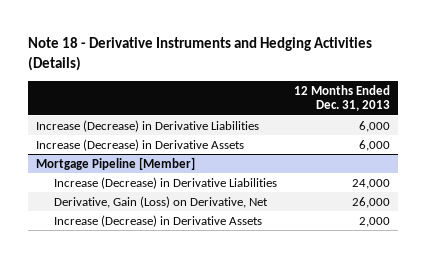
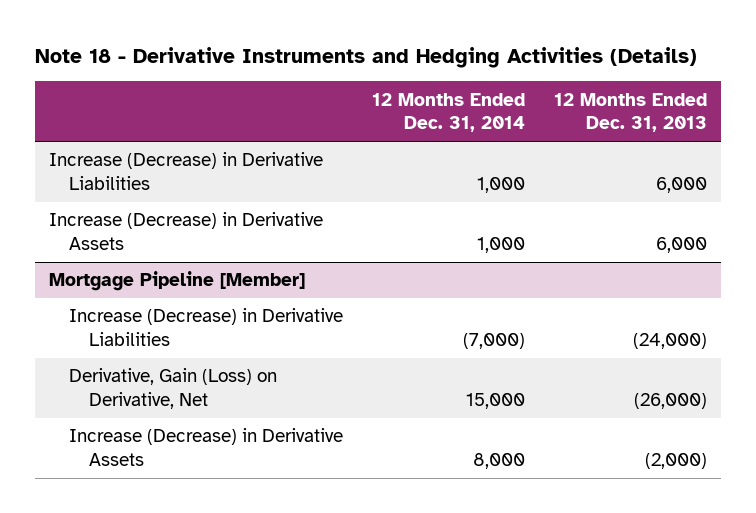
none -> [371,92,525,133] 12 Months Ended Dec. 31, 2014
[351,178,390,189] 24,000 -> [632,332,707,349] (24,000)
[351,196,390,208] 26,000 -> [633,392,707,409] (26,000)
[358,216,390,227] 2,000 -> [644,452,707,469] (2,000)

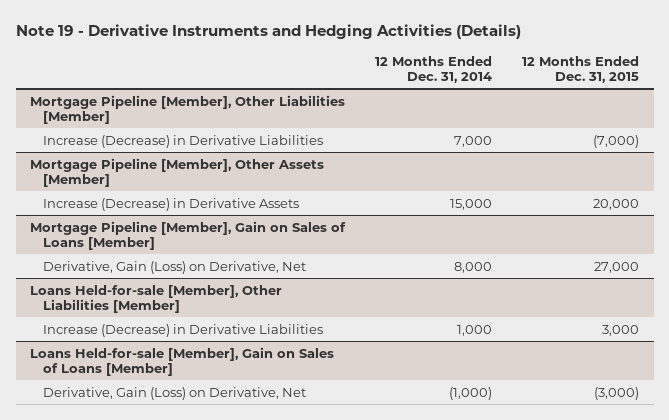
[34,47,697,69] Note 18 - Derivative Instruments and Hedging Activities (Details) -> [15,23,521,39] Note 19 - Derivative Instruments and Hedging Activities (Details)
[553,92,707,133] 12 Months Ended Dec. 31, 2013 -> none
none -> [521,55,639,83] 12 Months Ended Dec. 31, 2015
none -> [30,94,346,124] Mortgage Pipeline [Member], Other Liabilities [Member]
none -> [42,134,323,148] Increase (Decrease) in Derivative Liabilities
none -> [30,157,325,187] Mortgage Pipeline [Member], Other Assets [Member]
none -> [42,197,299,211] Increase (Decrease) in Derivative Assets
none -> [30,220,347,250] Mortgage Pipeline [Member], Gain on Sales of Loans [Member]
none -> [42,260,306,274] Derivative, Gain (Loss) on Derivative, Net
none -> [30,284,283,313] Loans Held-for-sale [Member], Other Liabilities [Member]
[49,212,324,250] Increase (Decrease) in Derivative Assets -> none
[49,271,306,292] Mortgage Pipeline [Member] -> none
[68,308,343,346] Increase (Decrease) in Derivative Liabilities -> none
[68,428,343,466] Increase (Decrease) in Derivative Assets -> none
none -> [30,346,335,376] Loans Held-for-sale [Member], Gain on Sales of Loans [Member]
[465,392,525,409] 15,000 -> [449,386,493,400] (1,000)

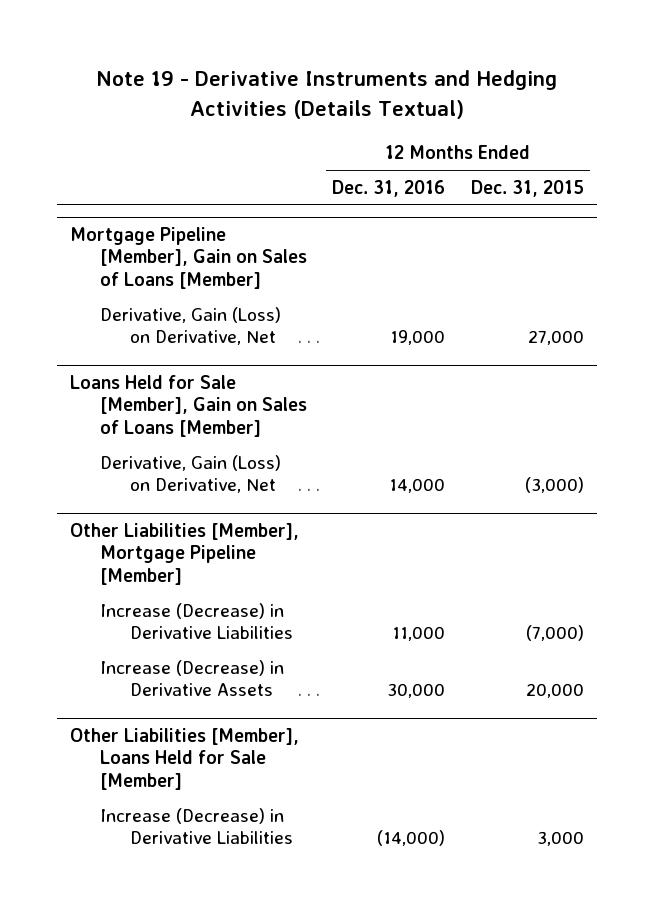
[15,23,521,39] Note 19 - Derivative Instruments and Hedging Activities (Details) -> [95,70,557,120] Note 19 - Derivative Instruments and Hedging Activities (Details Textual)
[375,55,493,83] 12 Months Ended Dec. 31, 2014 -> none
none -> [332,179,446,197] Dec. 31, 2016
[30,94,346,124] Mortgage Pipeline [Member], Other Liabilities [Member] -> none
[42,134,323,148] Increase (Decrease) in Derivative Liabilities -> none
[30,157,325,187] Mortgage Pipeline [Member], Other Assets [Member] -> none
[42,197,299,211] Increase (Decrease) in Derivative Assets -> none
[30,284,283,313] Loans Held-for-sale [Member], Other Liabilities [Member] -> none
[42,323,323,337] Increase (Decrease) in Derivative Liabilities -> none
[30,346,335,376] Loans Held-for-sale [Member], Gain on Sales of Loans [Member] -> [69,375,307,437] Loans Held for Sale [Member], Gain on Sales of Loans [Member]
none -> [69,523,299,585] Other Liabilities [Member], Mortgage Pipeline [Member]
none -> [99,602,294,640] Increase (Decrease) in Derivative Liabilities
none -> [99,659,284,697] Increase (Decrease) in Derivative Assets
none -> [69,728,299,790] Other Liabilities [Member], Loans Held for Sale [Member]
none -> [99,807,294,845] Increase (Decrease) in Derivative Liabilities

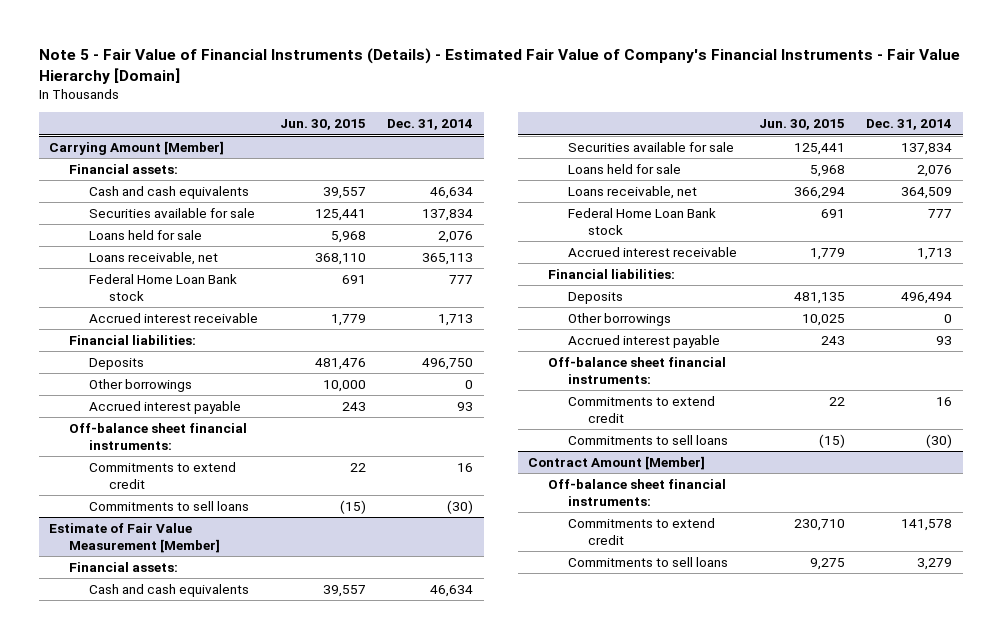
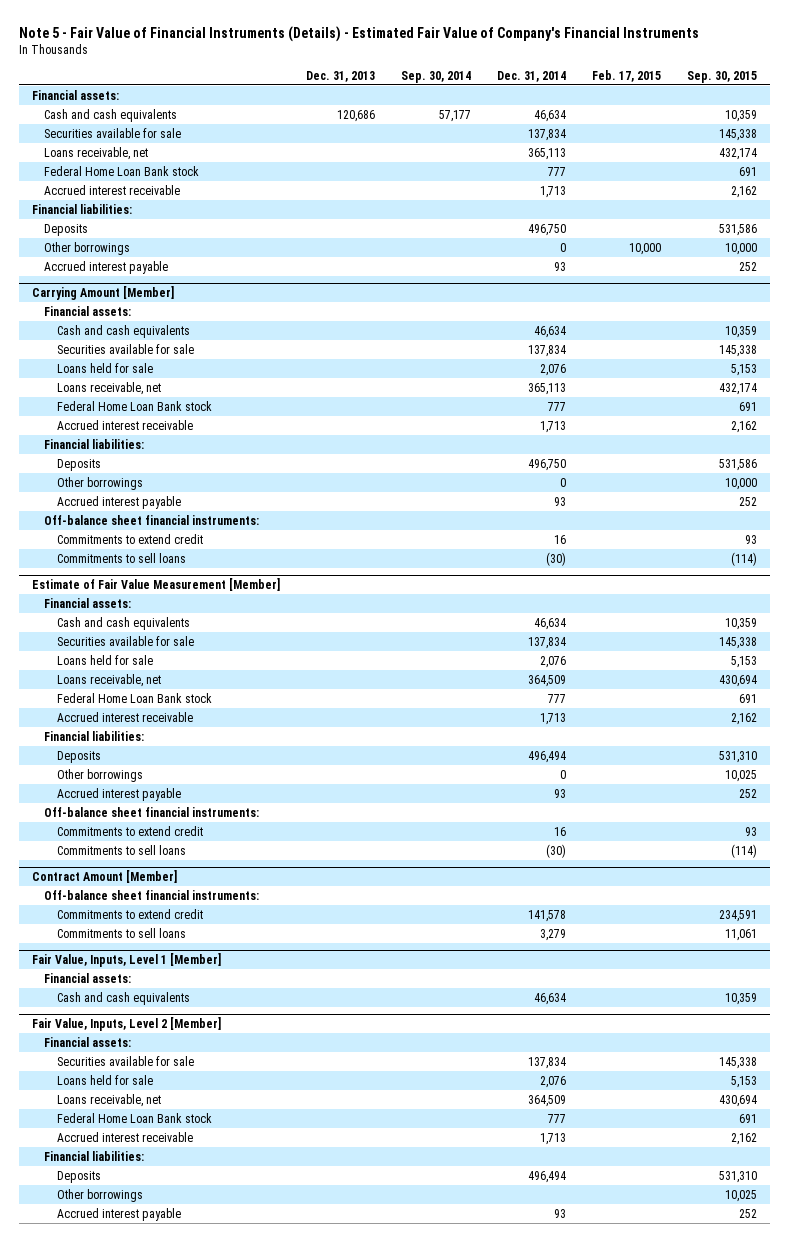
[38,47,960,84] Note 5 - Fair Value of Financial Instruments (Details) - Estimated Fair Value of Company's Financial Instruments - Fair Value Hierarchy [Domain] -> [19,25,700,42] Note 5 - Fair Value of Financial Instruments (Details) - Estimated Fair Value of Company's Financial Instruments
[279,119,366,131] Jun. 30, 2015 -> none
none -> [306,70,376,82] Dec. 31, 2013
none -> [401,70,472,83] Sep. 30, 2014
none -> [592,69,662,82] Feb. 17, 2015
none -> [687,70,758,83] Sep. 30, 2015
none -> [32,89,120,100] Financial assets:
none -> [44,108,178,122] Cash and cash equivalents
none -> [44,127,182,138] Securities available for sale
none -> [44,146,149,160] Loans receivable, net
none -> [44,165,200,176] Federal Home Loan Bank stock
none -> [44,184,181,195] Accrued interest receivable
none -> [32,203,133,214] Financial liabilities:
none -> [44,223,89,236] Deposits
none -> [44,241,131,255] Other borrowings
none -> [44,260,169,274] Accrued interest payable
none -> [32,952,222,967] Fair Value, Inputs, Level 1 [Member]
none -> [44,972,132,983] Financial assets:
none -> [56,991,190,1005] Cash and cash equivalents
none -> [32,1016,222,1031] Fair Value, Inputs, Level 2 [Member]
none -> [44,1036,132,1047] Financial assets:
none -> [56,1055,194,1066] Securities available for sale
none -> [56,1074,153,1085] Loans held for sale
none -> [56,1093,161,1107] Loans receivable, net
none -> [56,1112,212,1123] Federal Home Loan Bank stock
none -> [56,1131,193,1142] Accrued interest receivable
none -> [44,1150,145,1161] Financial liabilities:
none -> [56,1170,101,1183] Deposits
none -> [56,1188,143,1202] Other borrowings
none -> [56,1207,181,1221] Accrued interest payable

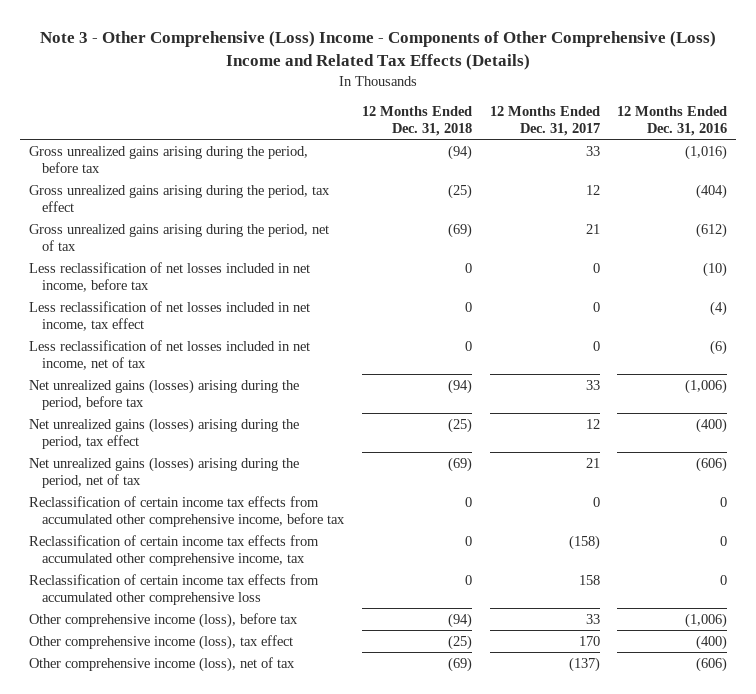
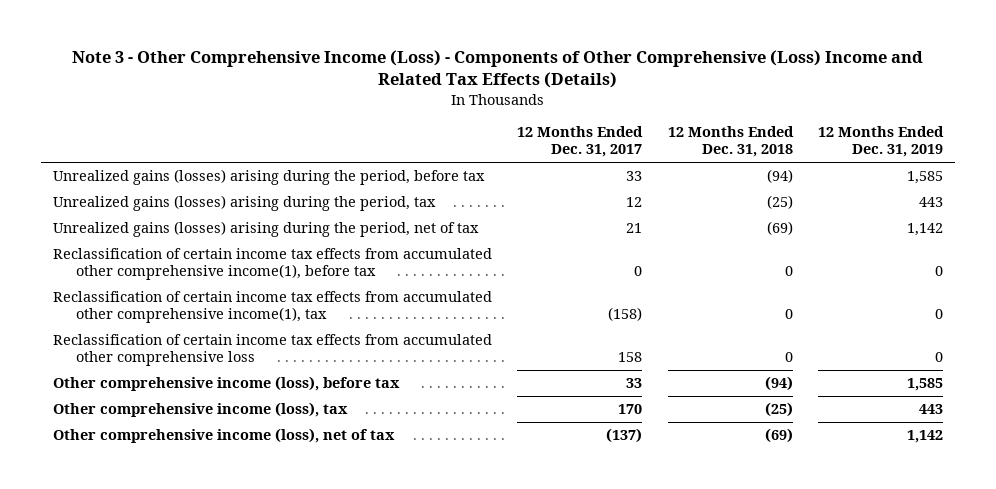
[40,30,717,70] Note 3 - Other Comprehensive (Loss) Income - Components of Other Comprehensive (Loss) Income and Related Tax Effects (Details) -> [71,49,923,89] Note 3 - Other Comprehensive Income (Loss) - Components of Other Comprehensive (Loss) Income and Related Tax Effects (Details)
[617,106,728,137] 12 Months Ended Dec. 31, 2016 -> none
none -> [817,126,944,158] 12 Months Ended Dec. 31, 2019
[28,261,310,292] Less reclassification of net losses included in net income, before tax -> none
[28,300,310,331] Less reclassification of net losses included in net income, tax effect -> none
[28,339,310,370] Less reclassification of net losses included in net income, net of tax -> none
[28,378,299,410] Net unrealized gains (losses) arising during the period, before tax -> none
[28,417,299,449] Net unrealized gains (losses) arising during the period, tax effect -> none
[28,456,299,488] Net unrealized gains (losses) arising during the period, net of tax -> none
[28,145,308,173] Gross unrealized gains arising during the period, before tax -> [53,169,486,186] Unrealized gains (losses) arising during the period, before tax
[28,184,330,212] Gross unrealized gains arising during the period, tax effect -> [53,195,437,212] Unrealized gains (losses) arising during the period, tax
[28,223,329,251] Gross unrealized gains arising during the period, net of tax -> [53,221,480,238] Unrealized gains (losses) arising during the period, net of tax
[28,495,346,527] Reclassification of certain income tax effects from accumulated other comprehensive income, before tax -> [53,248,493,281] Reclassification of certain income tax effects from accumulated other comprehensive income(1), before tax
[28,534,319,566] Reclassification of certain income tax effects from accumulated other comprehensive income, tax -> [53,291,493,324] Reclassification of certain income tax effects from accumulated other comprehensive income(1), tax
[28,634,293,650] Other comprehensive income (loss), tax effect -> [53,402,349,418] Other comprehensive income (loss), tax

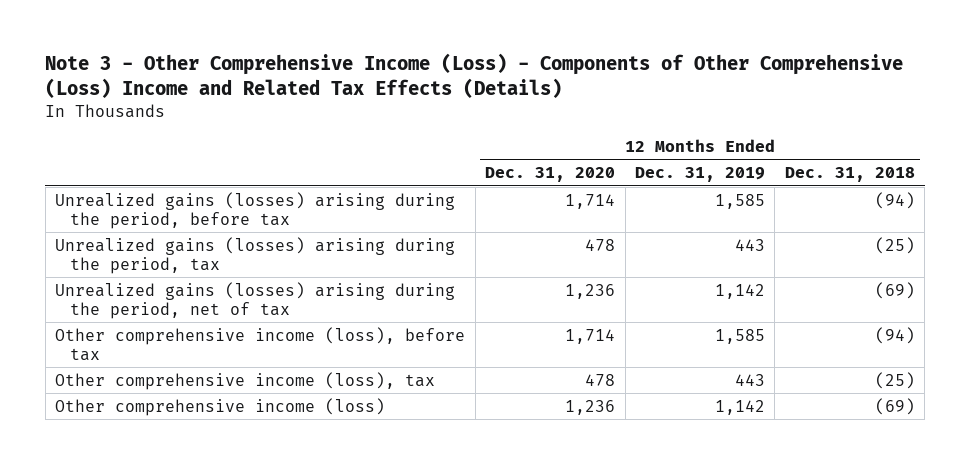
[517,126,644,158] 12 Months Ended Dec. 31, 2017 -> none
none -> [485,166,616,182] Dec. 31, 2020
[53,248,493,281] Reclassification of certain income tax effects from accumulated other comprehensive income(1), before tax -> none
[53,291,493,324] Reclassification of certain income tax effects from accumulated other comprehensive income(1), tax -> none
[53,334,493,367] Reclassification of certain income tax effects from accumulated other comprehensive loss -> none
[53,428,396,444] Other comprehensive income (loss), net of tax -> [55,397,386,416] Other comprehensive income (loss)

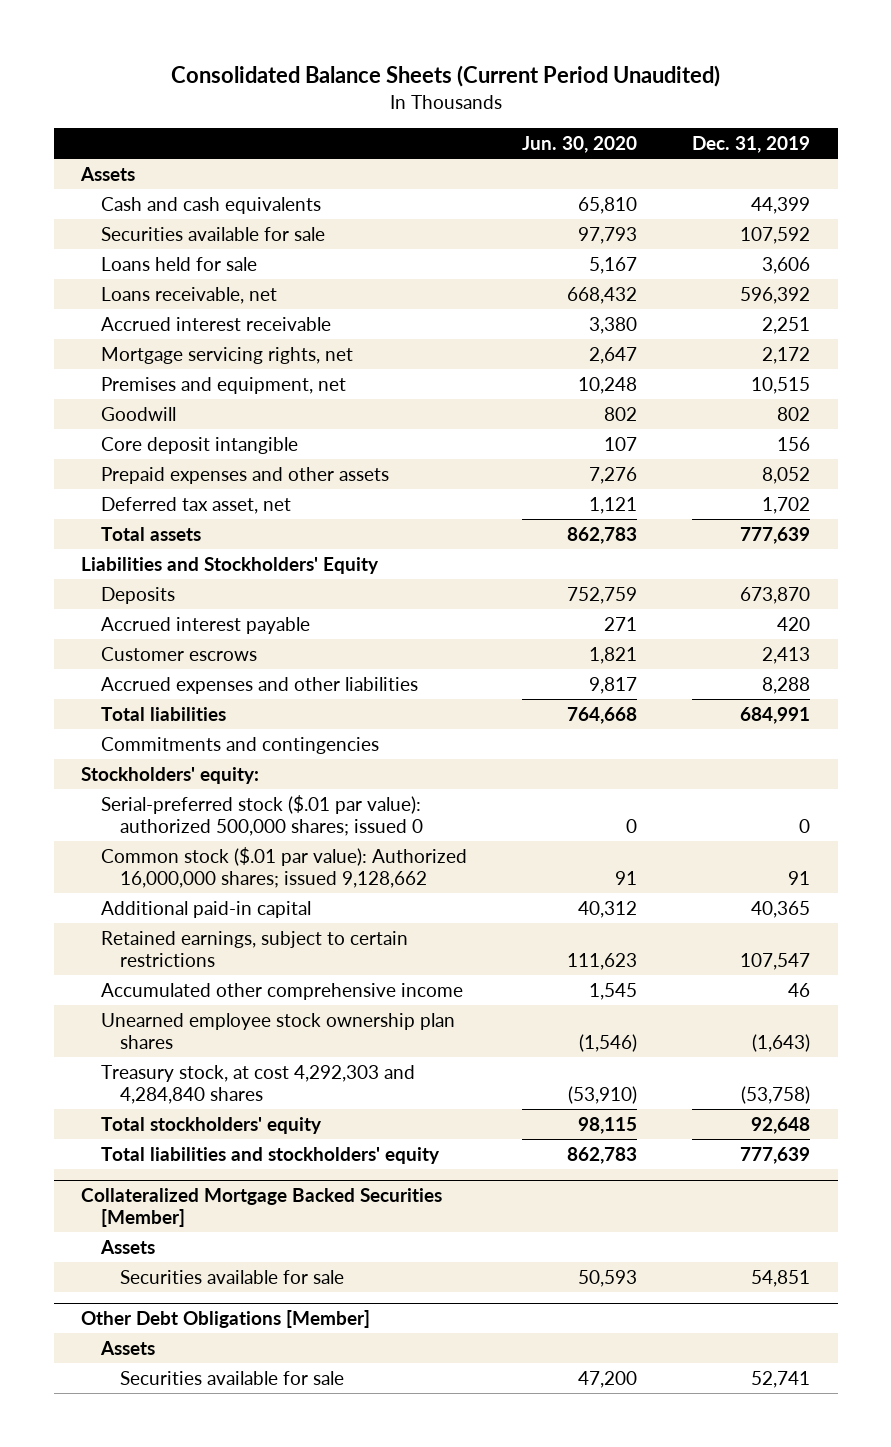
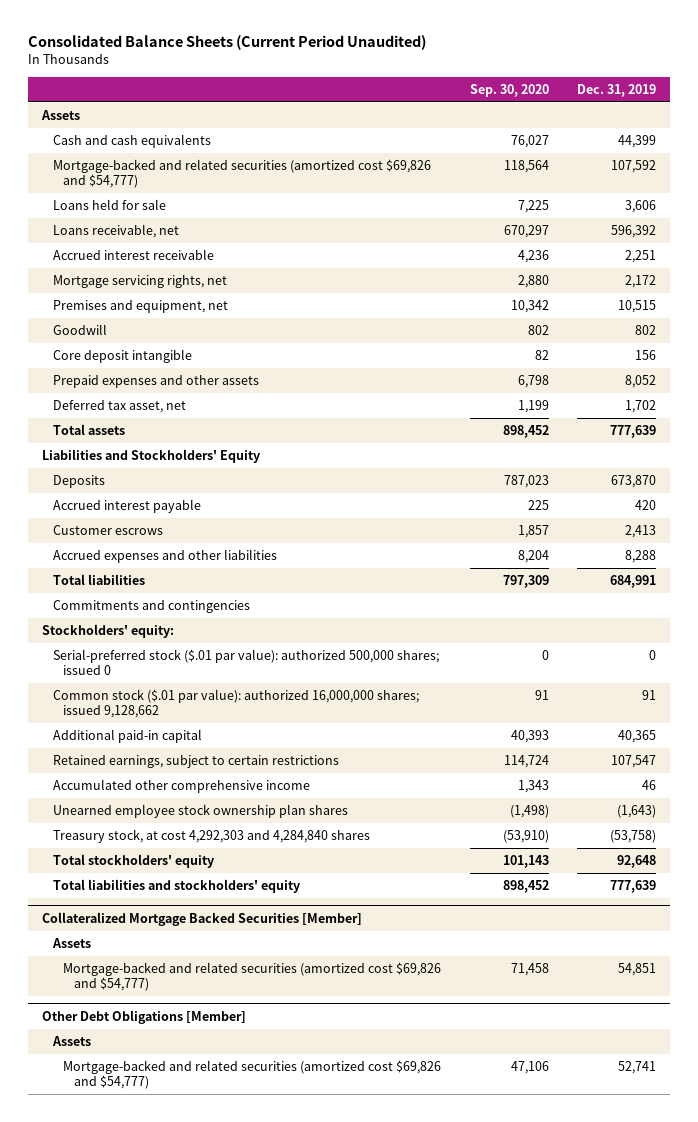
[521,136,637,154] Jun. 30, 2020 -> none
none -> [469,83,549,97] Sep. 30, 2020
[100,226,325,241] Securities available for sale -> [52,159,431,189] Mortgage-backed and related securities (amortized cost $69,826 and $54,777)
[100,846,467,889] Common stock ($.01 par value): Authorized 16,000,000 shares; issued 9,128,662 -> [52,689,419,719] Common stock ($.01 par value): authorized 16,000,000 shares; issued 9,128,662
[119,1269,344,1284] Securities available for sale -> [63,962,442,992] Mortgage-backed and related securities (amortized cost $69,826 and $54,777)
[119,1370,344,1385] Securities available for sale -> [63,1060,442,1090] Mortgage-backed and related securities (amortized cost $69,826 and $54,777)

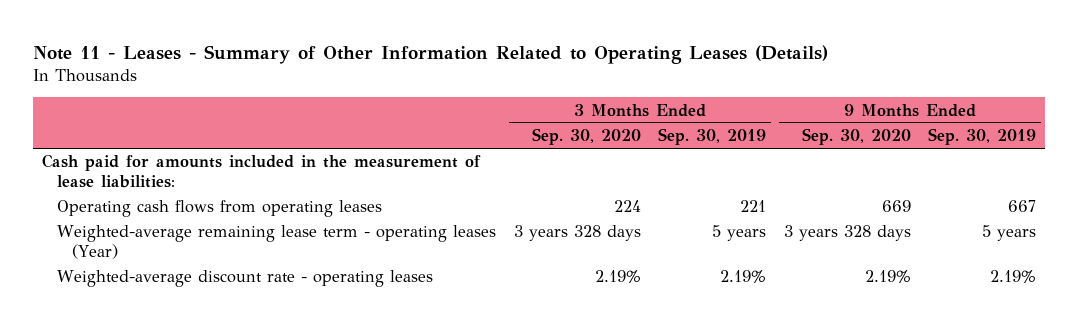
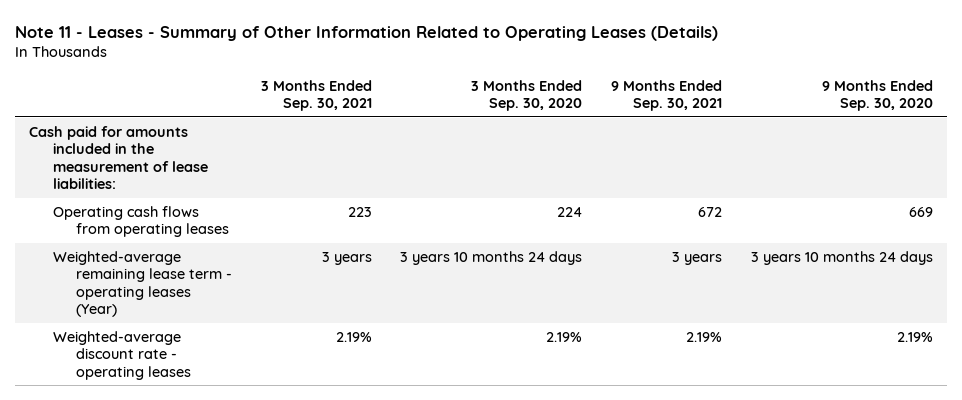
[658,128,767,146] Sep. 30, 2019 -> none
[928,128,1037,146] Sep. 30, 2019 -> none
none -> [260,79,372,112] 3 Months Ended Sep. 30, 2021
none -> [611,79,723,112] 9 Months Ended Sep. 30, 2021
[513,225,641,242] 3 years 328 days -> [400,250,583,265] 3 years 10 months 24 days
[783,225,911,242] 3 years 328 days -> [750,250,933,265] 3 years 10 months 24 days

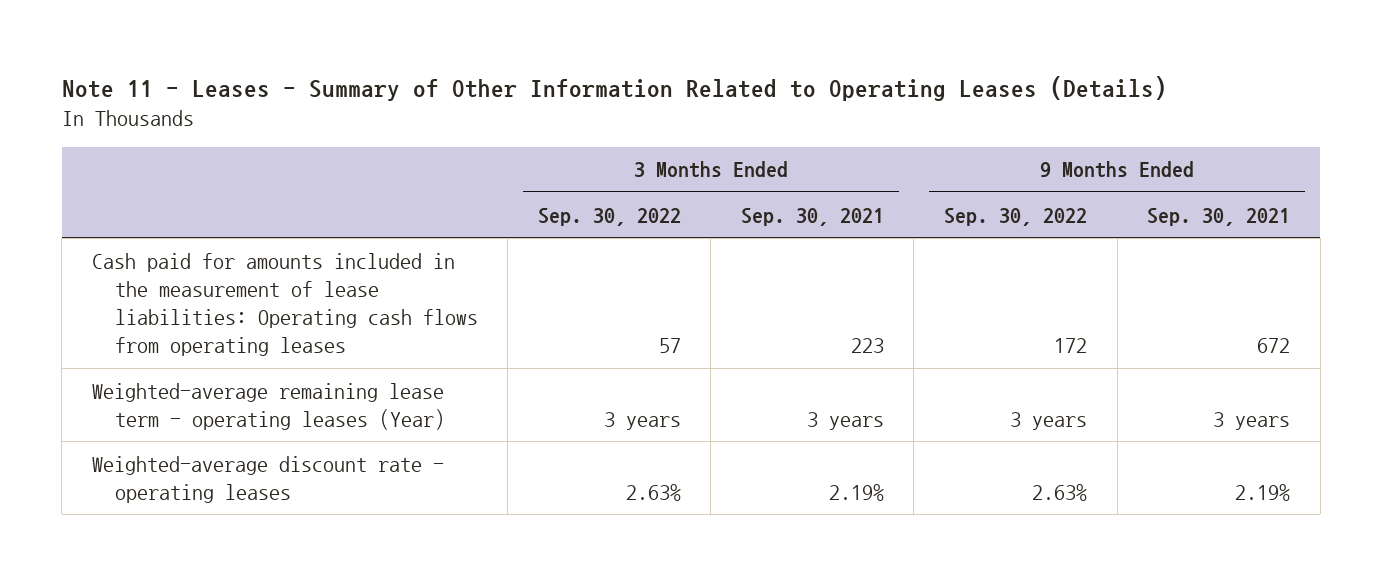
[471,79,583,112] 3 Months Ended Sep. 30, 2020 -> none
[821,79,933,112] 9 Months Ended Sep. 30, 2020 -> none
none -> [537,207,681,226] Sep. 30, 2022
none -> [943,207,1087,226] Sep. 30, 2022
[29,125,208,190] Cash paid for amounts included in the measurement of lease liabilities: -> none
[52,205,229,238] Operating cash flows from operating leases -> [91,252,478,357] Cash paid for amounts included in the measurement of lease liabilities: Operating cash flows from operating leases

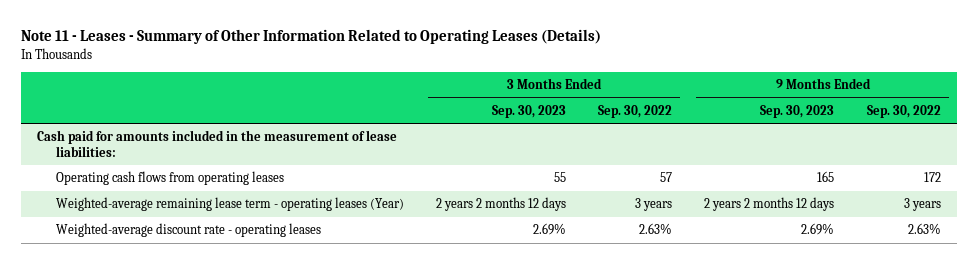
[740,207,884,226] Sep. 30, 2021 -> none
[1147,207,1291,226] Sep. 30, 2021 -> none
none -> [491,104,566,118] Sep. 30, 2023
none -> [760,104,835,118] Sep. 30, 2023
none -> [36,130,397,158] Cash paid for amounts included in the measurement of lease liabilities:
[91,252,478,357] Cash paid for amounts included in the measurement of lease liabilities: Operating cash flows from operating leases -> [55,171,284,186] Operating cash flows from operating leases

